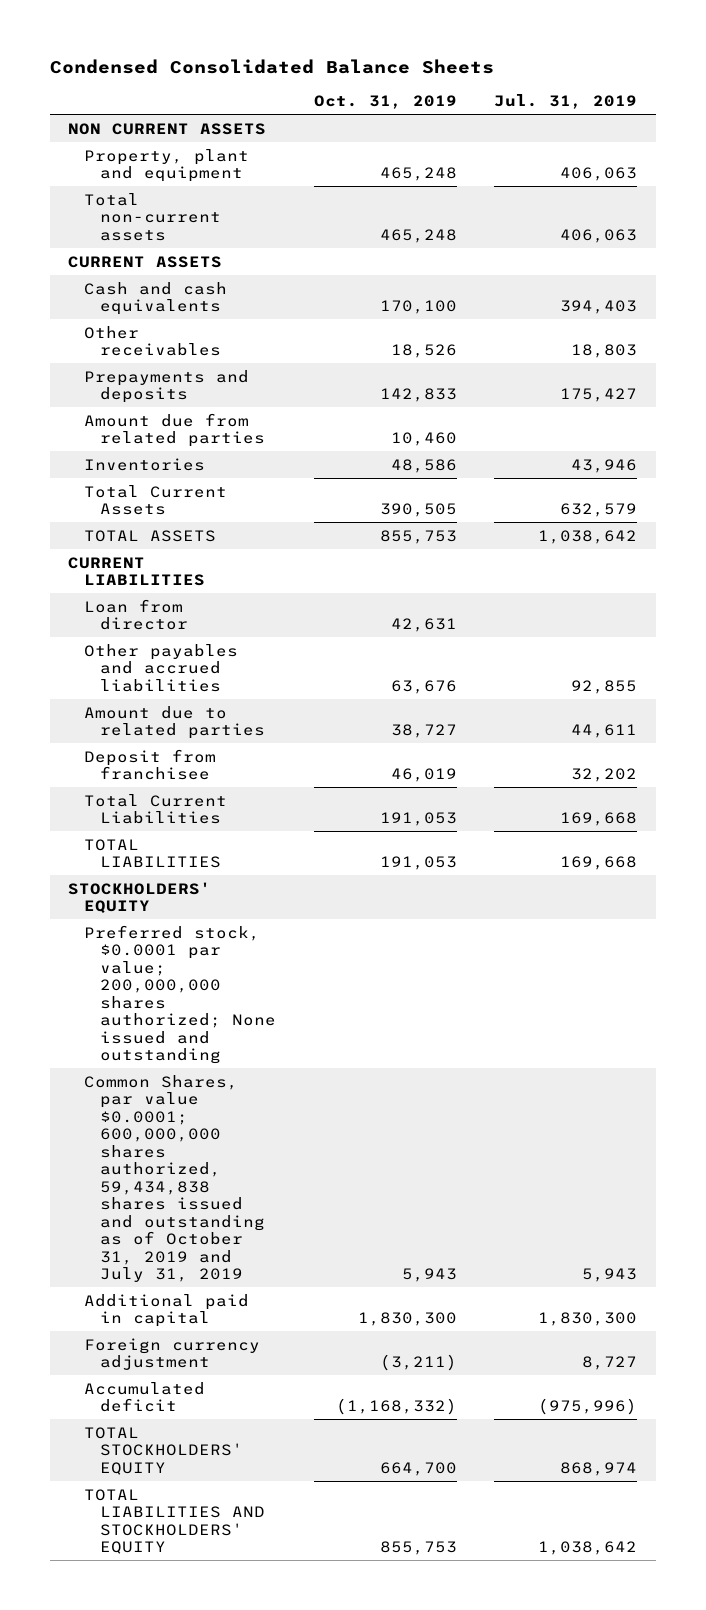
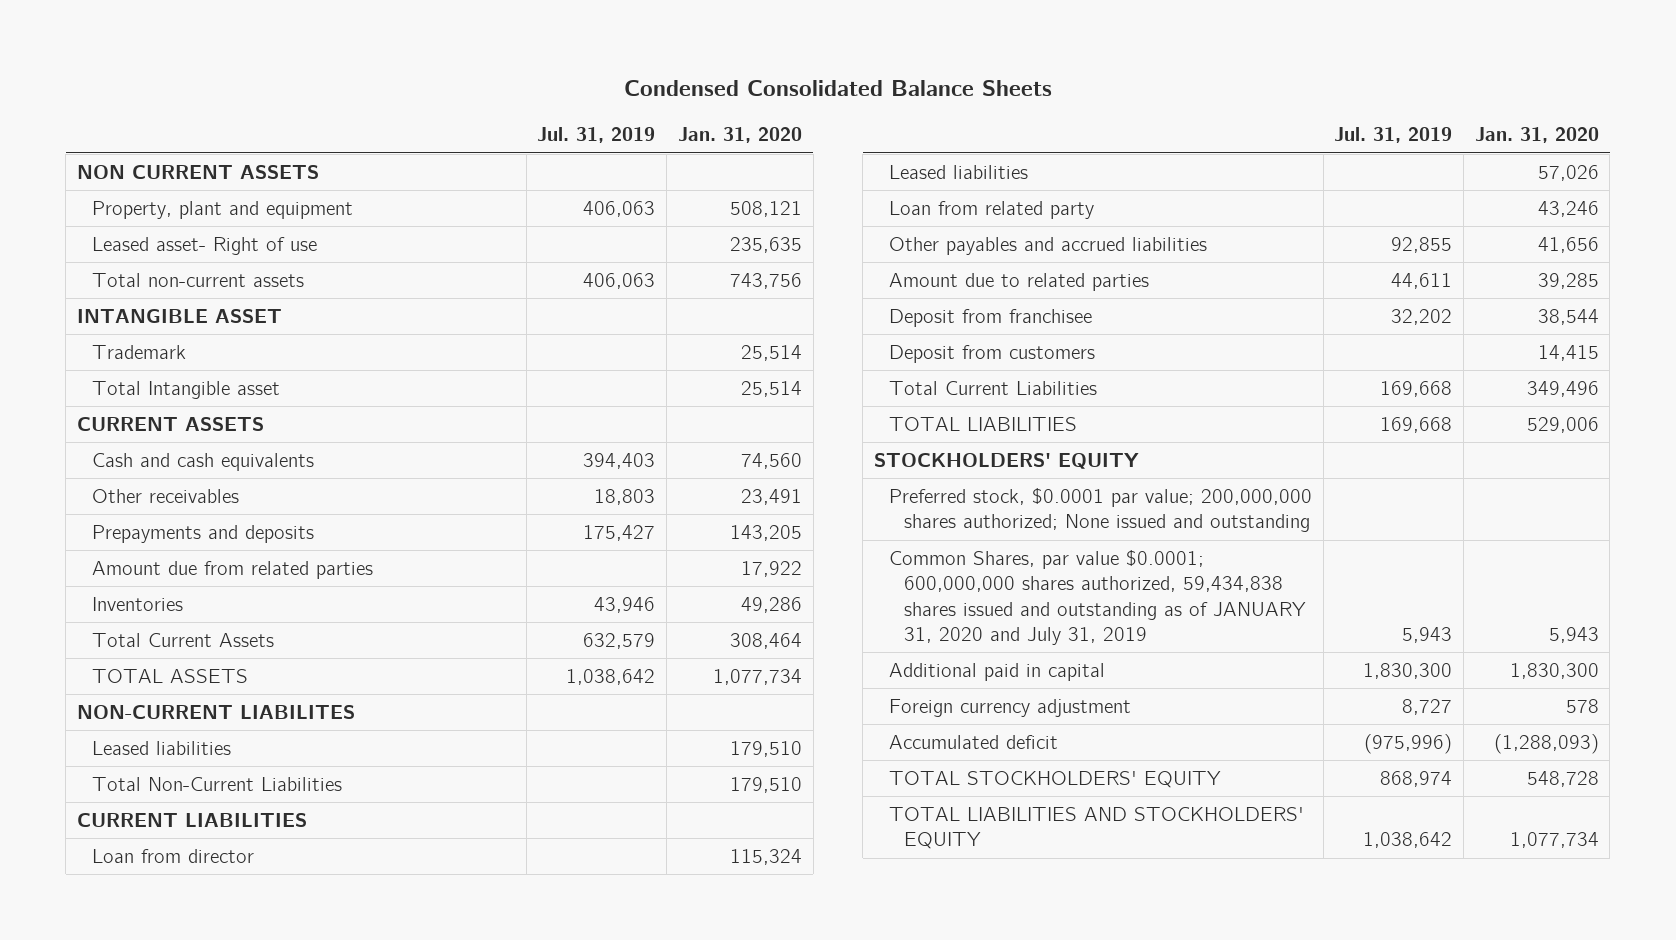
[313,94,457,109] Oct. 31, 2019 -> none
none -> [677,127,802,144] Jan. 31, 2020
none -> [91,237,317,256] Leased asset- Right of use
none -> [76,309,282,324] INTANGIBLE ASSET
none -> [91,345,186,360] Trademark
none -> [91,381,280,400] Total Intangible asset
none -> [76,705,355,720] NON-CURRENT LIABILITES
none -> [91,741,231,756] Leased liabilities
none -> [91,777,342,792] Total Non-Current Liabilities
none -> [888,165,1028,180] Leased liabilities
none -> [888,201,1094,220] Loan from related party
none -> [888,345,1095,364] Deposit from customers
[84,1074,265,1283] Common Shares, par value $0.0001; 600,000,000 shares authorized, 59,434,838 shares issued and outstanding as of October 31, 2019 and July 31, 2019 -> [888,550,1306,646] Common Shares, par value $0.0001; 600,000,000 shares authorized, 59,434,838 shares issued and outstanding as of JANUARY 31, 2020 and July 31, 2019

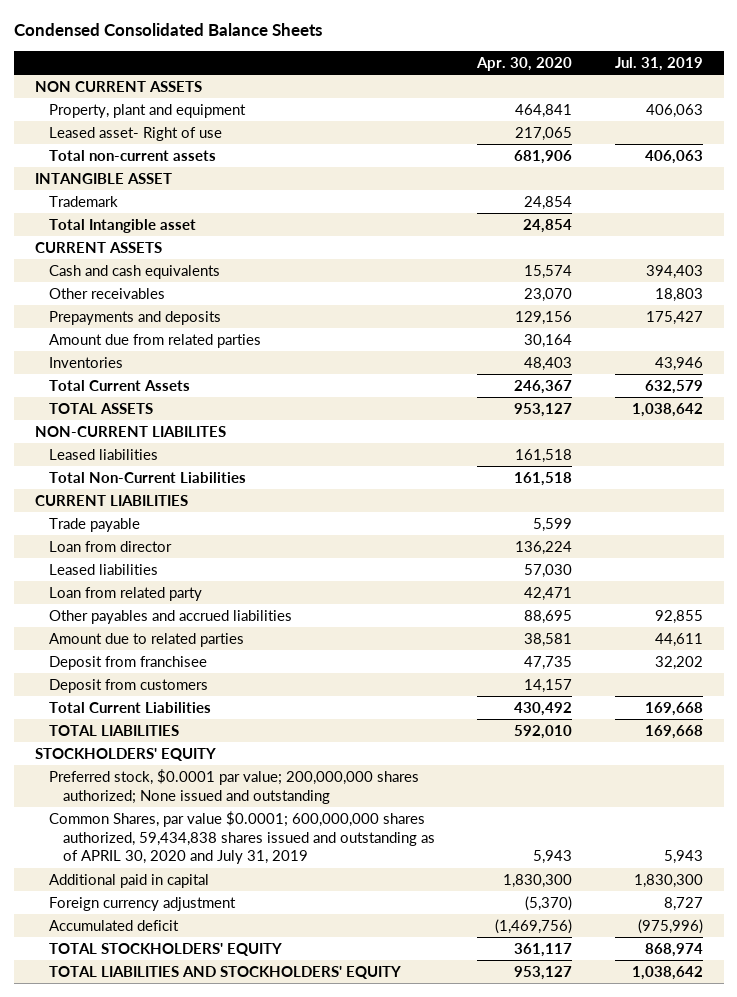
[677,127,802,144] Jan. 31, 2020 -> none
none -> [476,56,573,71] Apr. 30, 2020
none -> [48,517,140,532] Trade payable
[888,550,1306,646] Common Shares, par value $0.0001; 600,000,000 shares authorized, 59,434,838 shares issued and outstanding as of JANUARY 31, 2020 and July 31, 2019 -> [48,810,435,865] Common Shares, par value $0.0001; 600,000,000 shares authorized, 59,434,838 shares issued and outstanding as of APRIL 30, 2020 and July 31, 2019

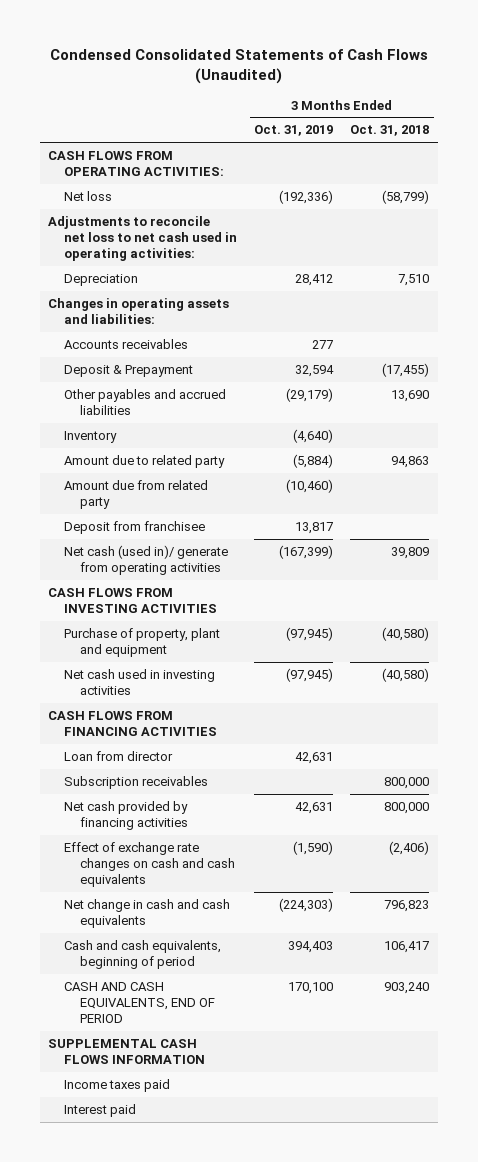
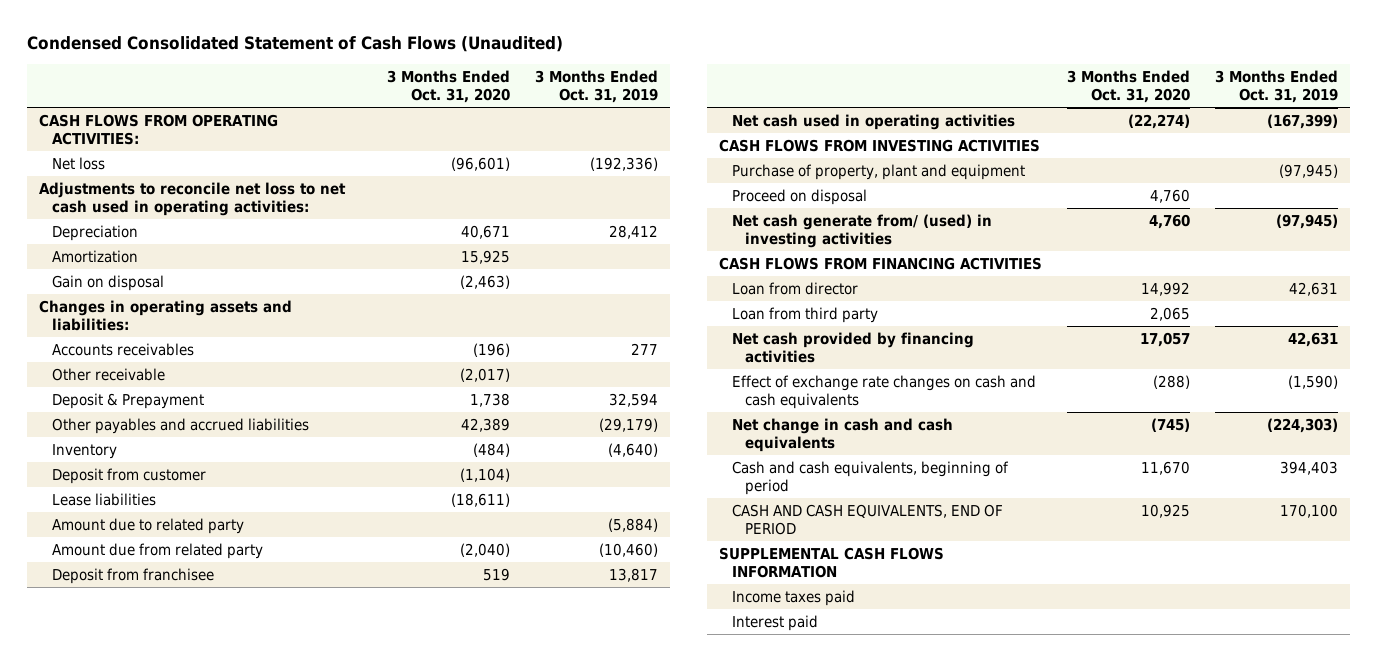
[49,48,428,84] Condensed Consolidated Statements of Cash Flows (Unaudited) -> [26,36,563,53] Condensed Consolidated Statement of Cash Flows (Unaudited)
[350,125,430,137] Oct. 31, 2018 -> none
none -> [386,69,510,103] 3 Months Ended Oct. 31, 2020
none -> [52,250,139,264] Amortization
none -> [52,275,165,292] Gain on disposal
none -> [52,368,166,382] Other receivable
none -> [52,468,207,485] Deposit from customer
none -> [52,493,157,507] Lease liabilities
[63,544,228,576] Net cash (used in)/ generate from operating activities -> [732,114,1016,131] Net cash used in operating activities
none -> [732,189,868,206] Proceed on disposal
[63,668,215,696] Net cash used in investing activities -> [732,214,993,249] Net cash generate from/ (used) in investing activities
[63,775,208,789] Subscription receivables -> none
none -> [732,307,879,324] Loan from third party

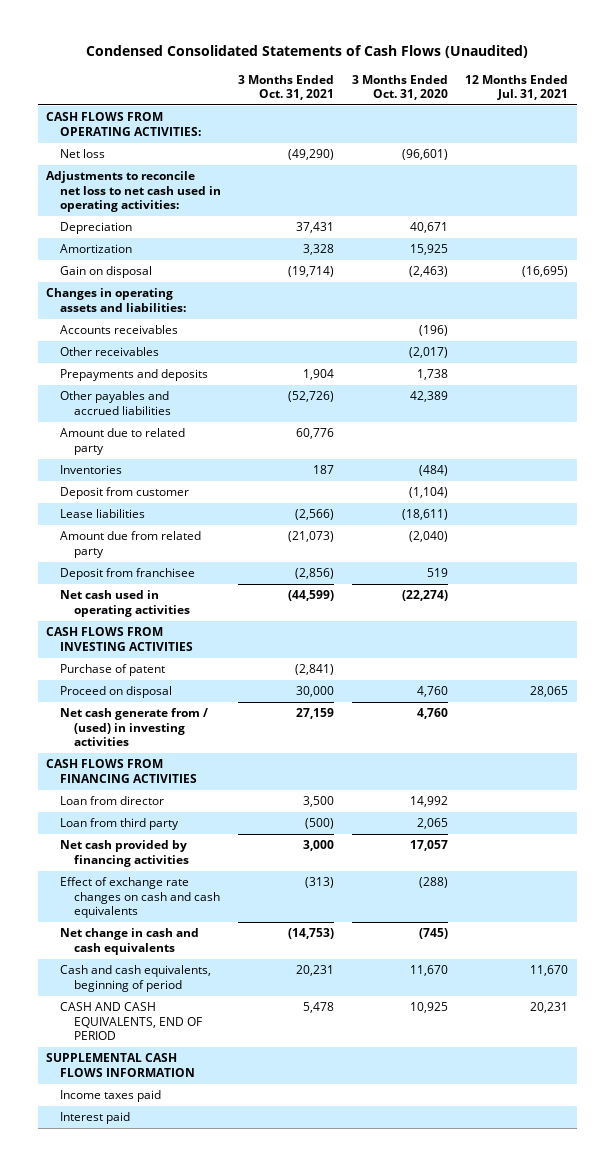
[26,36,563,53] Condensed Consolidated Statement of Cash Flows (Unaudited) -> [86,45,529,59] Condensed Consolidated Statements of Cash Flows (Unaudited)
[534,69,658,103] 3 Months Ended Oct. 31, 2019 -> none
none -> [238,74,335,100] 3 Months Ended Oct. 31, 2021
none -> [464,74,568,100] 12 Months Ended Jul. 31, 2021
[52,368,166,382] Other receivable -> [60,347,160,357] Other receivables
[52,393,205,410] Deposit & Prepayment -> [60,369,209,382] Prepayments and deposits
[52,518,245,535] Amount due to related party -> [60,428,186,455] Amount due to related party
[52,444,118,460] Inventory -> [60,465,123,475] Inventories
[732,164,1026,181] Purchase of property, plant and equipment -> none
none -> [60,664,166,677] Purchase of patent
[732,214,993,249] Net cash generate from/ (used) in investing activities -> [60,708,209,746] Net cash generate from / (used) in investing activities

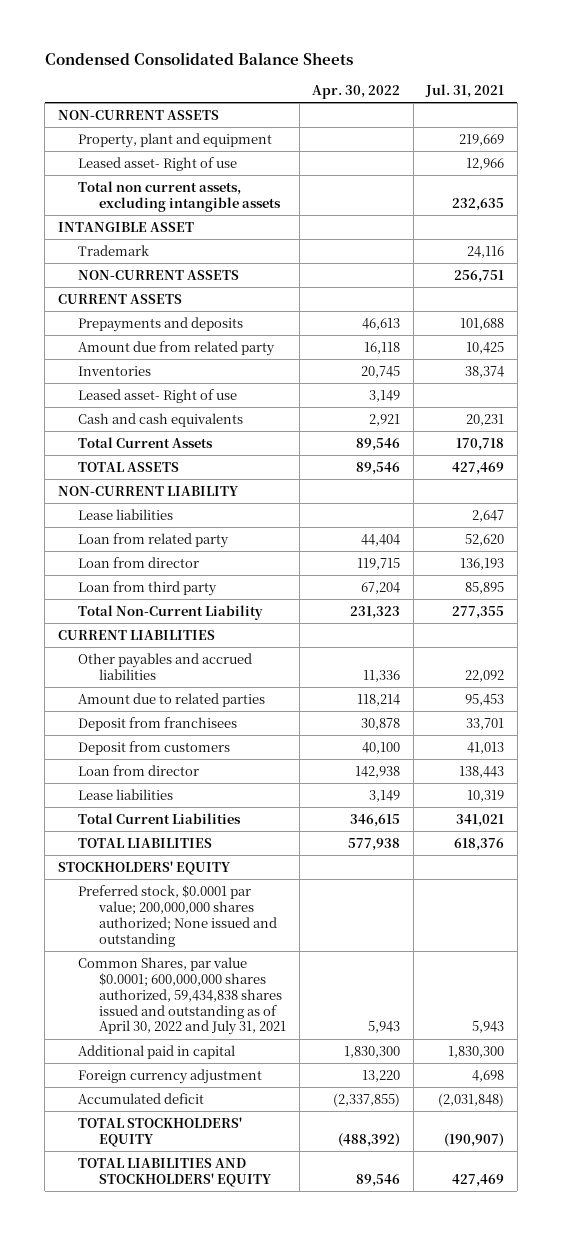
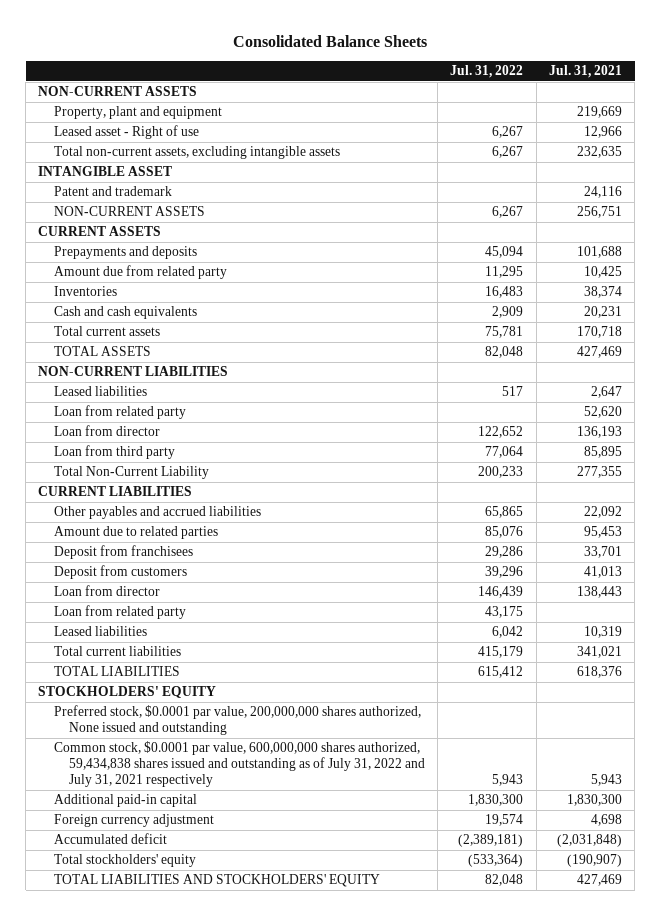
[44,52,353,66] Condensed Consolidated Balance Sheets -> [233,35,428,48] Consolidated Balance Sheets
[312,85,401,100] Apr. 30, 2022 -> none
none -> [450,65,524,79] Jul. 31, 2022
[78,156,238,171] Leased asset- Right of use -> [53,125,199,140] Leased asset - Right of use
[78,180,282,212] Total non current assets, excluding intangible assets -> [53,146,340,160] Total non-current assets, excluding intangible assets
[78,244,150,256] Trademark -> [53,186,172,197] Patent and trademark
[78,388,238,403] Leased asset- Right of use -> none
[78,436,214,448] Total Current Assets -> [53,326,160,337] Total current assets
[57,485,239,496] NON-CURRENT LIABILITY -> [38,366,229,377] NON-CURRENT LIABILITIES
[78,508,174,520] Lease liabilities -> [53,386,147,397] Leased liabilities
none -> [53,605,186,620] Loan from related party
[78,788,174,800] Lease liabilities -> [53,626,147,637] Leased liabilities
[78,812,242,824] Total Current Liabilities -> [53,646,181,657] Total current liabilities
[78,884,278,947] Preferred stock, $0.0001 par value; 200,000,000 shares authorized; None issued and outstanding -> [53,705,421,736] Preferred stock, $0.0001 par value, 200,000,000 shares authorized, None issued and outstanding
[78,956,287,1036] Common Shares, par value $0.0001; 600,000,000 shares authorized, 59,434,838 shares issued and outstanding as of April 30, 2022 and July 31, 2021 -> [53,741,426,788] Common stock, $0.0001 par value, 600,000,000 shares authorized, 59,434,838 shares issued and outstanding as of July 31, 2022 and July 31, 2021 respectively
[78,1044,236,1059] Additional paid in capital -> [53,794,197,808] Additional paid-in capital
[78,1116,243,1147] TOTAL STOCKHOLDERS' EQUITY -> [53,854,196,868] Total stockholders' equity

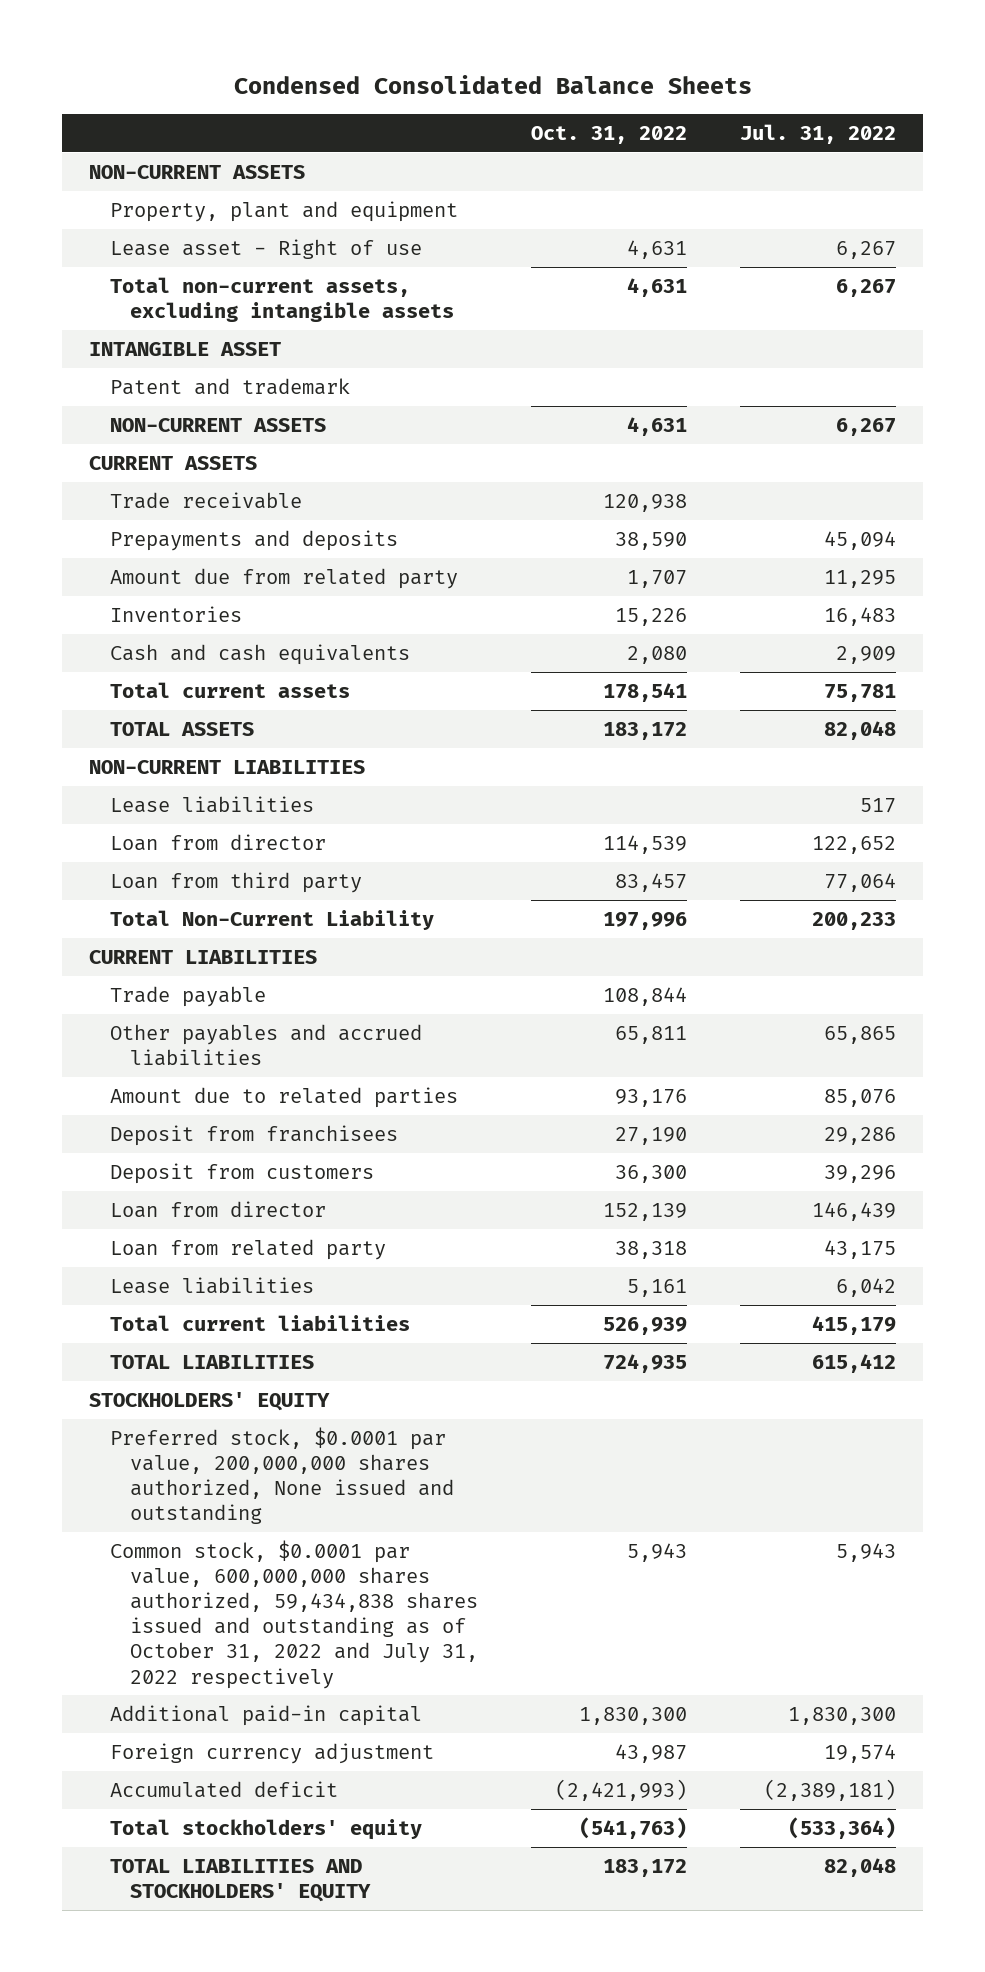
[233,35,428,48] Consolidated Balance Sheets -> [233,74,752,94] Condensed Consolidated Balance Sheets
[548,65,622,79] Jul. 31, 2021 -> none
none -> [531,125,688,144] Oct. 31, 2022
[53,125,199,140] Leased asset - Right of use -> [109,238,422,259] Lease asset - Right of use
none -> [109,491,302,509] Trade receivable
[53,405,186,420] Loan from related party -> none
[53,386,147,397] Leased liabilities -> [109,795,314,813] Lease liabilities
none -> [109,985,266,1007] Trade payable
[53,626,147,637] Leased liabilities -> [109,1276,314,1294] Lease liabilities
[53,741,426,788] Common stock, $0.0001 par value, 600,000,000 shares authorized, 59,434,838 shares issued and outstanding as of July 31, 2022 and July 31, 2021 respectively -> [109,1539,479,1689] Common stock, $0.0001 par value, 600,000,000 shares authorized, 59,434,838 shares issued and outstanding as of October 31, 2022 and July 31, 2022 respectively

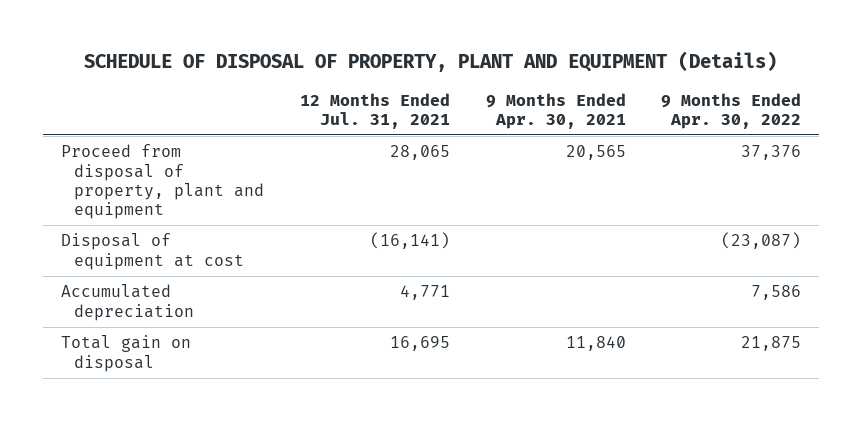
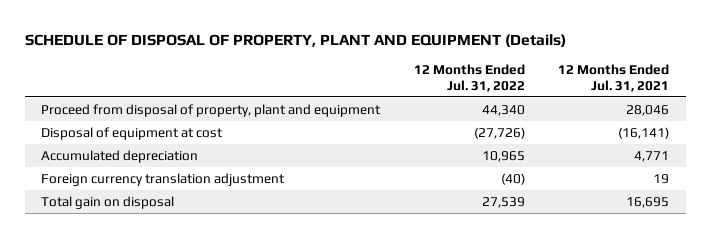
[485,92,626,129] 9 Months Ended Apr. 30, 2021 -> none
[661,92,802,129] 9 Months Ended Apr. 30, 2022 -> none
none -> [413,64,525,92] 12 Months Ended Jul. 31, 2022
[389,145,450,161] 28,065 -> [626,104,670,116] 28,046
none -> [41,172,286,186] Foreign currency translation adjustment

